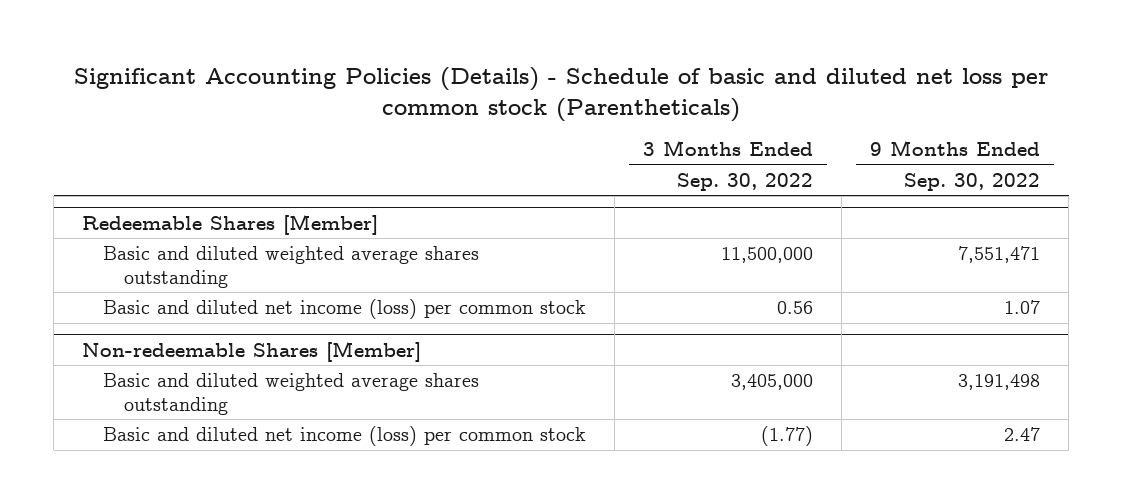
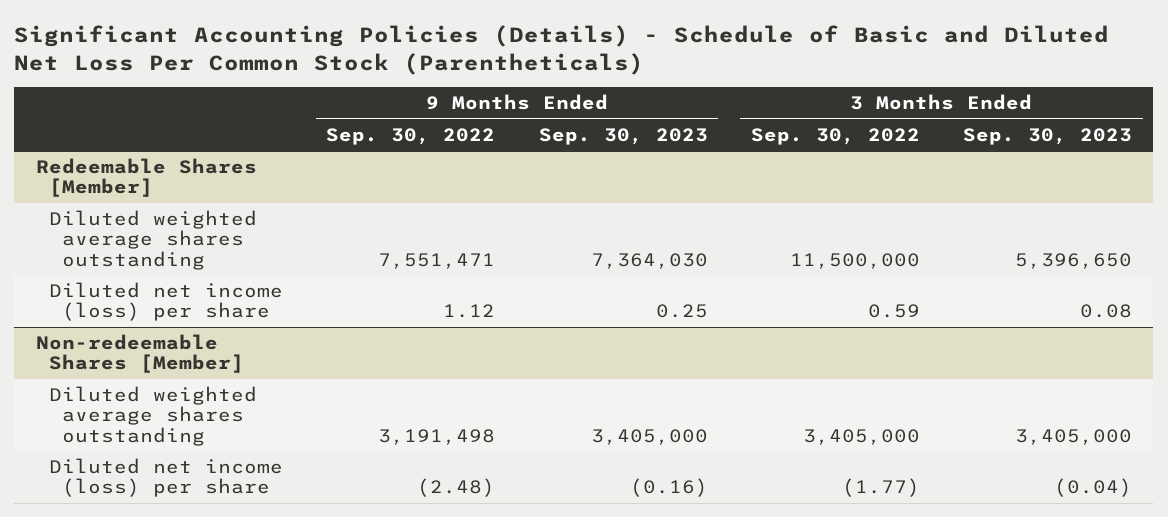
[74,67,1049,122] Significant Accounting Policies (Details) - Schedule of basic and diluted net loss per common stock (Parentheticals) -> [14,25,1110,75] Significant Accounting Policies (Details) - Schedule of Basic and Diluted Net Loss Per Common Stock (Parentheticals)
none -> [538,127,708,145] Sep. 30, 2023
none -> [962,127,1132,145] Sep. 30, 2023
[103,246,480,288] Basic and diluted weighted average shares outstanding -> [49,209,258,270] Diluted weighted average shares outstanding
[103,299,587,320] Basic and diluted net income (loss) per common stock -> [49,281,284,322] Diluted net income (loss) per share
[777,301,814,315] 0.56 -> [867,304,920,319] 0.59
[1004,300,1041,315] 1.07 -> [443,304,496,319] 1.12
[103,373,480,415] Basic and diluted weighted average shares outstanding -> [49,385,258,446] Diluted weighted average shares outstanding
[103,426,587,447] Basic and diluted net income (loss) per common stock -> [49,457,284,498] Diluted net income (loss) per share
[1004,427,1041,442] 2.47 -> [417,478,496,498] (2.48)

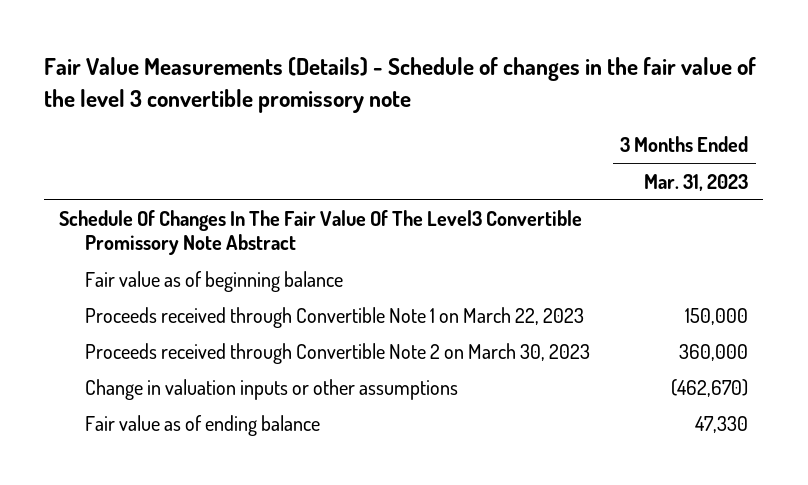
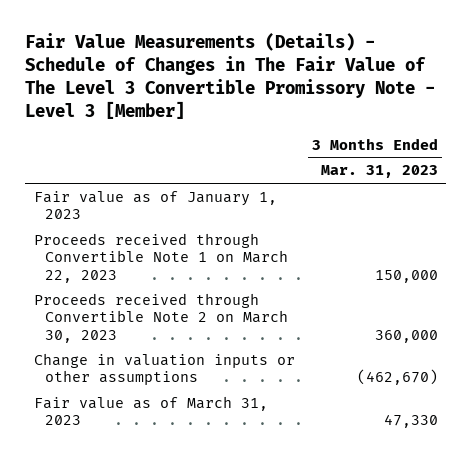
[44,57,757,113] Fair Value Measurements (Details) - Schedule of changes in the fair value of the level 3 convertible promissory note -> [25,33,436,119] Fair Value Measurements (Details) - Schedule of Changes in The Fair Value of The Level 3 Convertible Promissory Note - Level 3 [Member]
[59,209,583,256] Schedule Of Changes In The Fair Value Of The Level3 Convertible Promissory Note Abstract -> none
[85,270,344,292] Fair value as of beginning balance -> [33,191,277,220] Fair value as of January 1, 2023
[85,414,321,436] Fair value as of ending balance -> [33,396,268,426] Fair value as of March 31, 2023

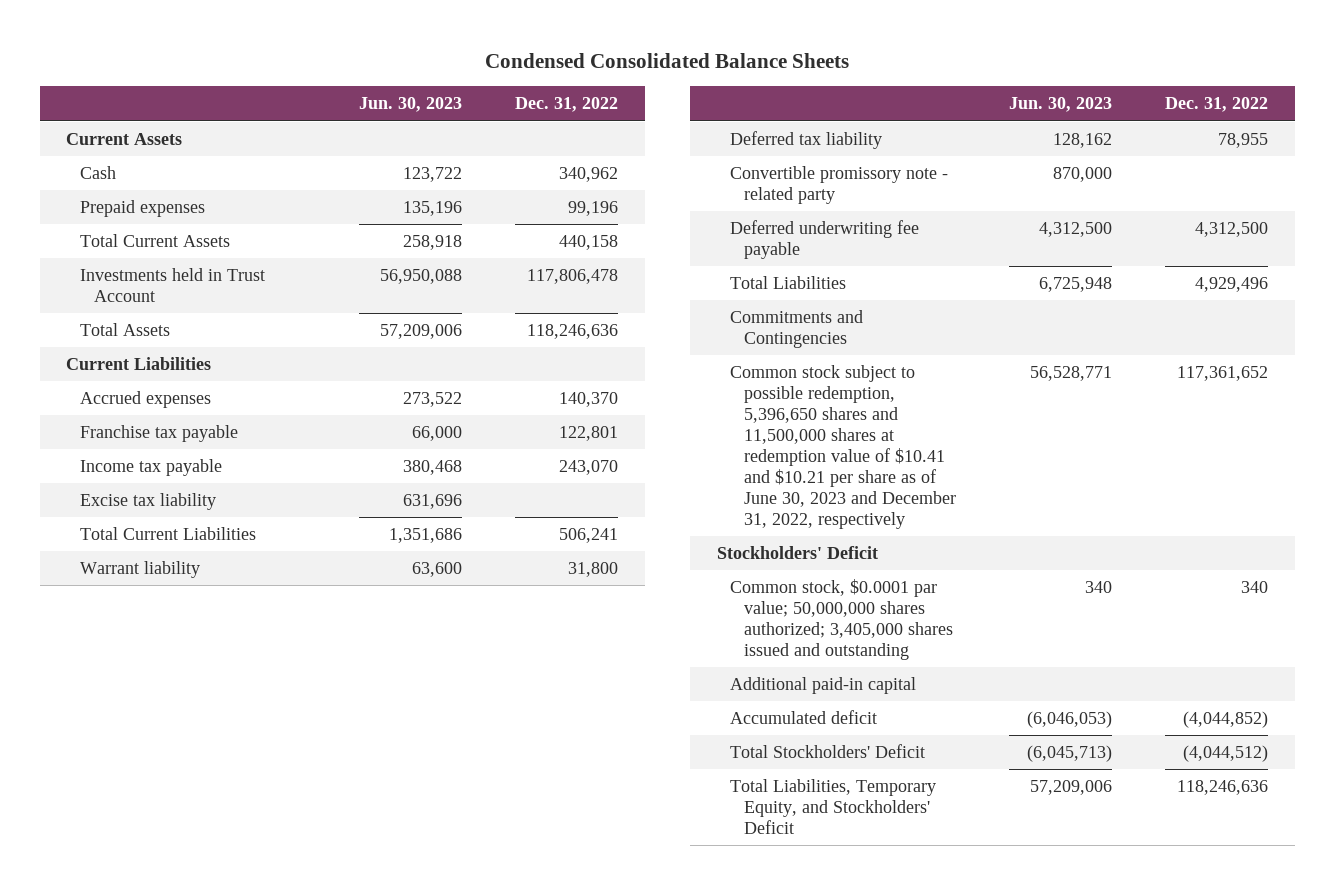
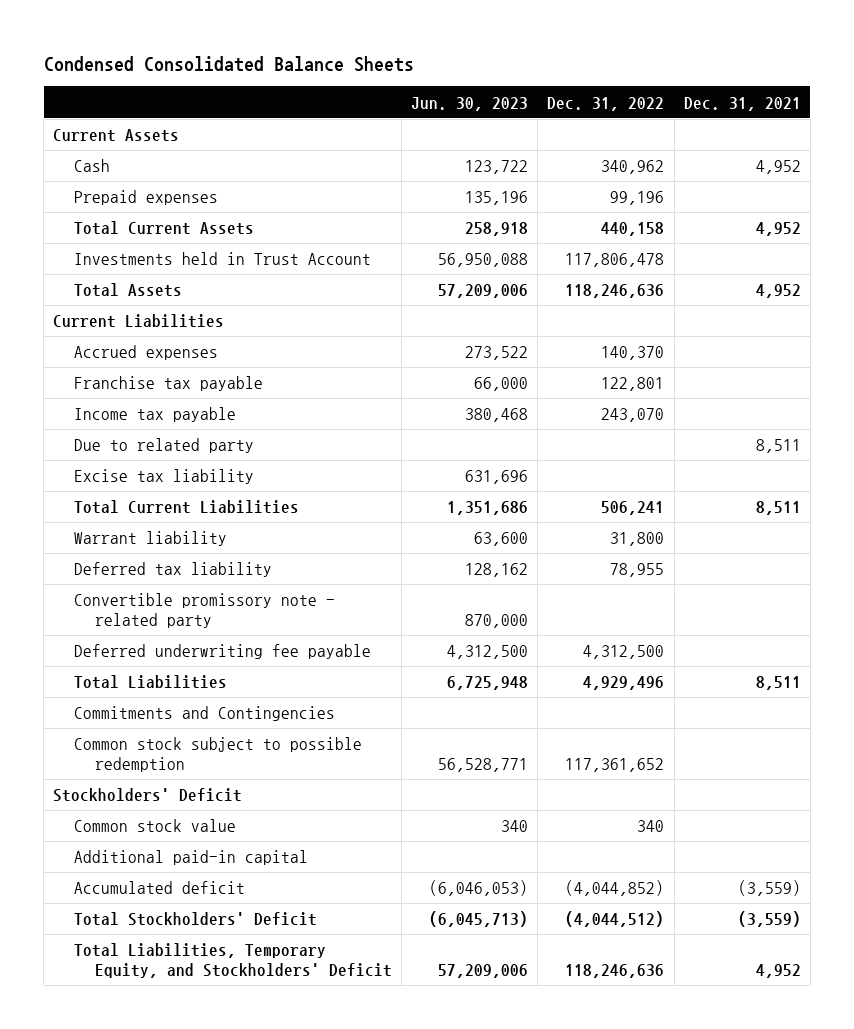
none -> [683,96,801,111] Dec. 31, 2021
none -> [74,438,255,454] Due to related party
[730,365,956,529] Common stock subject to possible redemption, 5,396,650 shares and 11,500,000 shares at redemption value of $10.41 and $10.21 per share as of June 30, 2023 and December 31, 2022, respectively -> [74,737,363,773] Common stock subject to possible redemption
[730,579,953,660] Common stock, $0.0001 par value; 50,000,000 shares authorized; 3,405,000 shares issued and outstanding -> [74,819,237,833] Common stock value

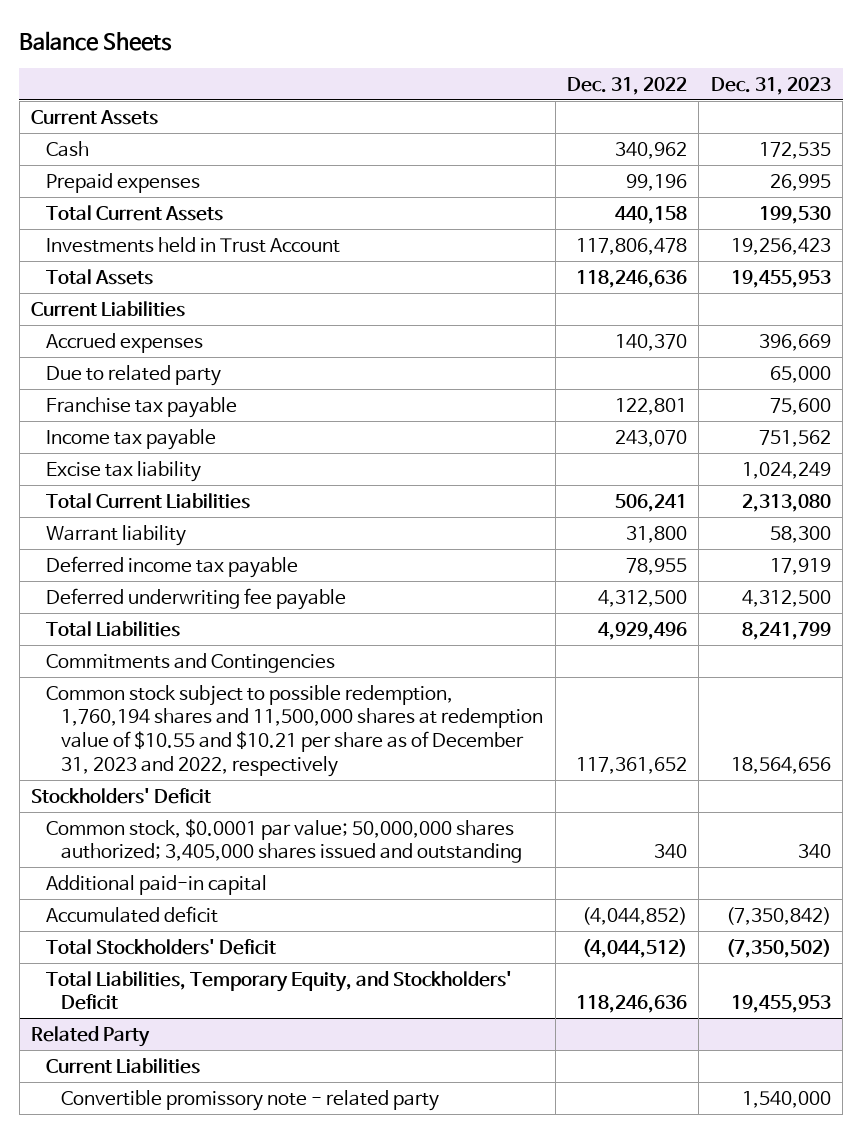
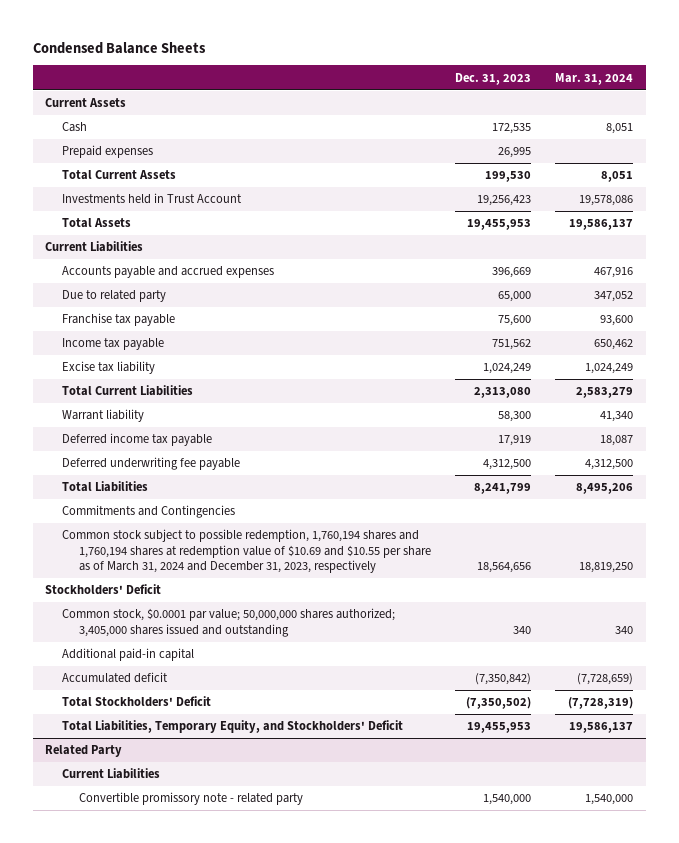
[19,30,173,51] Balance Sheets -> [33,41,207,54] Condensed Balance Sheets
[566,76,687,95] Dec. 31, 2022 -> none
none -> [555,72,634,85] Mar. 31, 2024
[46,332,204,353] Accrued expenses -> [62,266,275,279] Accounts payable and accrued expenses
[46,684,544,777] Common stock subject to possible redemption, 1,760,194 shares and 11,500,000 shares at redemption value of $10.55 and $10.21 per share as of December 31, 2023 and 2022, respectively -> [62,529,431,573] Common stock subject to possible redemption, 1,760,194 shares and 1,760,194 shares at redemption value of $10.69 and $10.55 per share as of March 31, 2024 and December 31, 2023, respectively

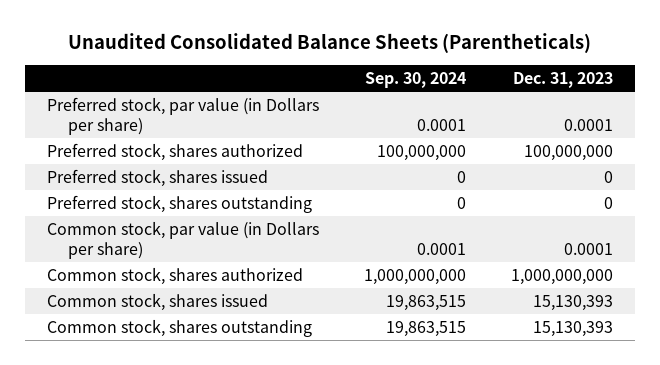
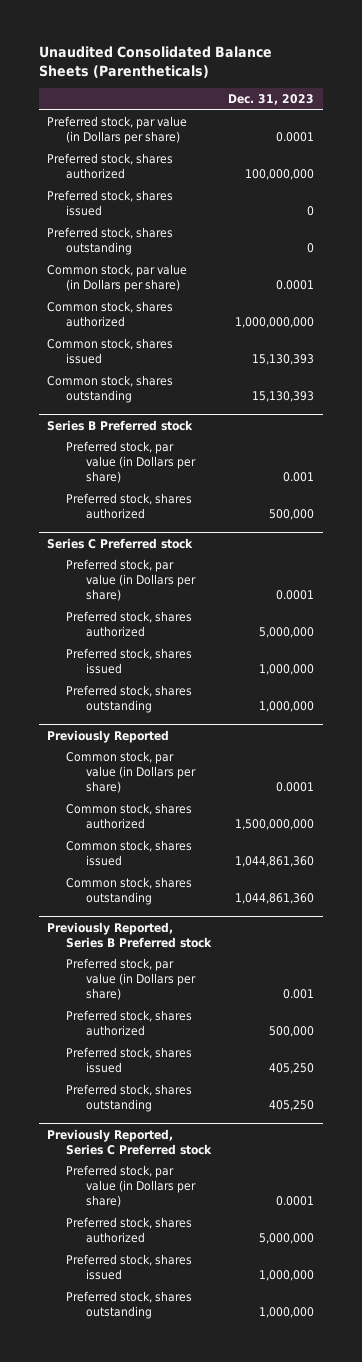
[364,72,466,89] Sep. 30, 2024 -> none
none -> [47,419,194,431] Series B Preferred stock
none -> [66,441,196,484] Preferred stock, par value (in Dollars per share)
none -> [66,493,193,520] Preferred stock, shares authorized
none -> [47,537,194,549] Series C Preferred stock
none -> [66,559,196,602] Preferred stock, par value (in Dollars per share)
none -> [66,611,193,638] Preferred stock, shares authorized
none -> [66,648,193,675] Preferred stock, shares issued
none -> [66,685,193,714] Preferred stock, shares outstanding
none -> [47,729,170,743] Previously Reported
none -> [66,751,196,794] Common stock, par value (in Dollars per share)
none -> [66,803,193,830] Common stock, shares authorized
none -> [66,840,193,867] Common stock, shares issued
none -> [66,877,193,906] Common stock, shares outstanding
none -> [47,921,213,948] Previously Reported, Series B Preferred stock
none -> [66,958,196,1001] Preferred stock, par value (in Dollars per share)
none -> [66,1010,193,1037] Preferred stock, shares authorized
none -> [66,1047,193,1074] Preferred stock, shares issued
none -> [66,1084,193,1113] Preferred stock, shares outstanding
none -> [47,1128,213,1155] Previously Reported, Series C Preferred stock
none -> [66,1165,196,1208] Preferred stock, par value (in Dollars per share)
none -> [66,1217,193,1244] Preferred stock, shares authorized
none -> [66,1254,193,1281] Preferred stock, shares issued
none -> [66,1291,193,1320] Preferred stock, shares outstanding

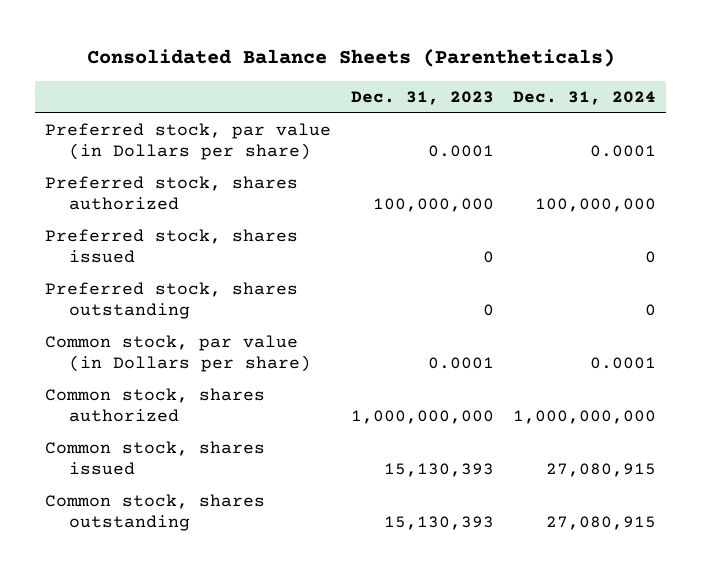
[38,46,272,79] Unaudited Consolidated Balance Sheets (Parentheticals) -> [86,49,615,68] Consolidated Balance Sheets (Parentheticals)
none -> [513,91,657,106] Dec. 31, 2024
[47,419,194,431] Series B Preferred stock -> none
[66,441,196,484] Preferred stock, par value (in Dollars per share) -> none
[66,493,193,520] Preferred stock, shares authorized -> none
[47,537,194,549] Series C Preferred stock -> none
[66,559,196,602] Preferred stock, par value (in Dollars per share) -> none
[66,611,193,638] Preferred stock, shares authorized -> none
[66,648,193,675] Preferred stock, shares issued -> none
[66,685,193,714] Preferred stock, shares outstanding -> none
[47,729,170,743] Previously Reported -> none
[66,751,196,794] Common stock, par value (in Dollars per share) -> none
[66,803,193,830] Common stock, shares authorized -> none
[66,840,193,867] Common stock, shares issued -> none
[66,877,193,906] Common stock, shares outstanding -> none
[47,921,213,948] Previously Reported, Series B Preferred stock -> none
[66,958,196,1001] Preferred stock, par value (in Dollars per share) -> none
[66,1010,193,1037] Preferred stock, shares authorized -> none
[66,1047,193,1074] Preferred stock, shares issued -> none
[66,1084,193,1113] Preferred stock, shares outstanding -> none
[47,1128,213,1155] Previously Reported, Series C Preferred stock -> none
[66,1165,196,1208] Preferred stock, par value (in Dollars per share) -> none
[66,1217,193,1244] Preferred stock, shares authorized -> none
[66,1254,193,1281] Preferred stock, shares issued -> none
[66,1291,193,1320] Preferred stock, shares outstanding -> none

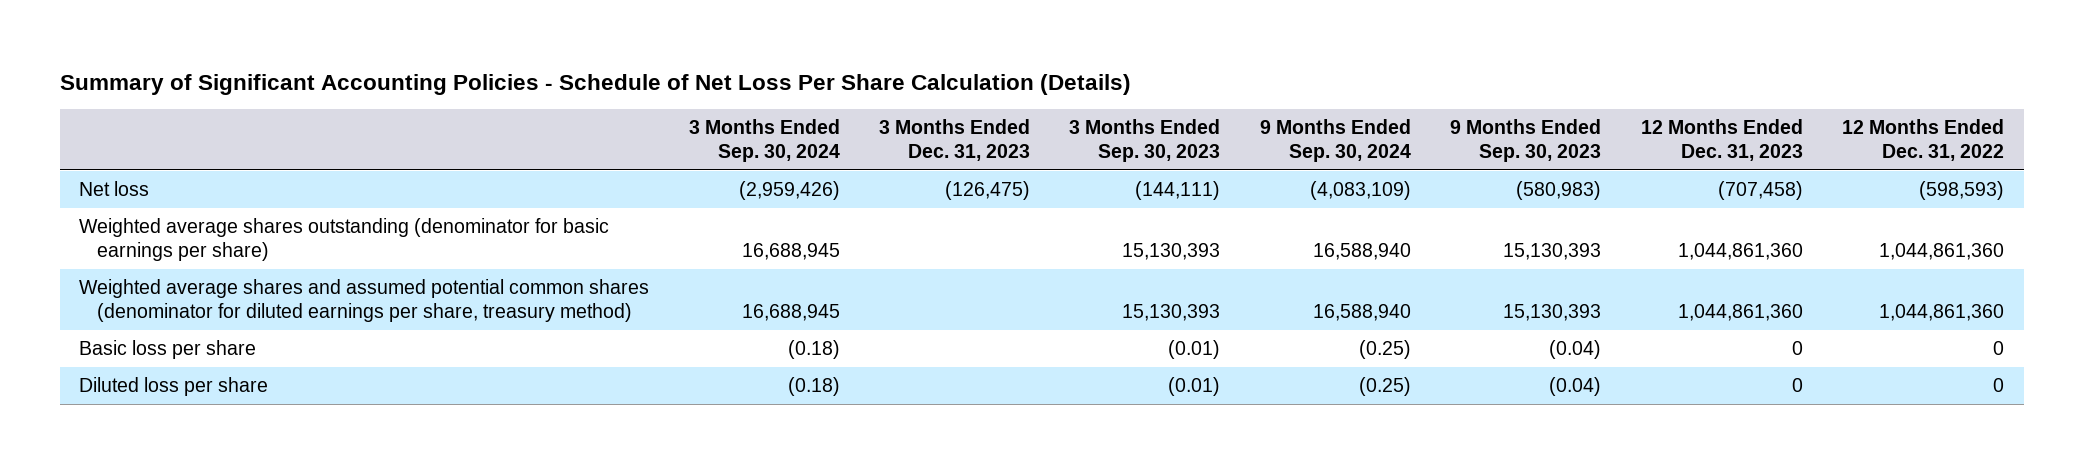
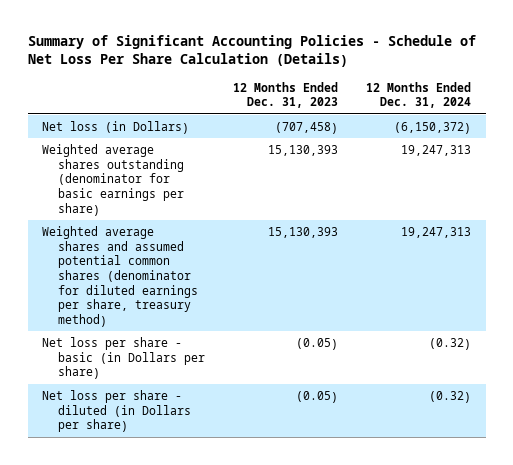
[688,119,840,162] 3 Months Ended Sep. 30, 2024 -> none
[879,119,1031,161] 3 Months Ended Dec. 31, 2023 -> none
[1069,119,1221,162] 3 Months Ended Sep. 30, 2023 -> none
[1259,119,1411,162] 9 Months Ended Sep. 30, 2024 -> none
[1450,119,1602,162] 9 Months Ended Sep. 30, 2023 -> none
[1842,119,2005,161] 12 Months Ended Dec. 31, 2022 -> none
none -> [366,81,472,109] 12 Months Ended Dec. 31, 2024
[79,181,150,197] Net loss -> [41,120,189,134] Net loss (in Dollars)
[1677,242,1803,260] 1,044,861,360 -> [268,144,339,156] 15,130,393
[1677,303,1803,321] 1,044,861,360 -> [268,226,339,238] 15,130,393
[79,340,257,360] Basic loss per share -> [41,336,205,380] Net loss per share - basic (in Dollars per share)
[1791,341,1803,356] 0 -> [296,337,339,350] (0.05)
[79,377,269,397] Diluted loss per share -> [41,389,191,433] Net loss per share - diluted (in Dollars per share)
[1791,378,1803,393] 0 -> [296,390,339,403] (0.05)

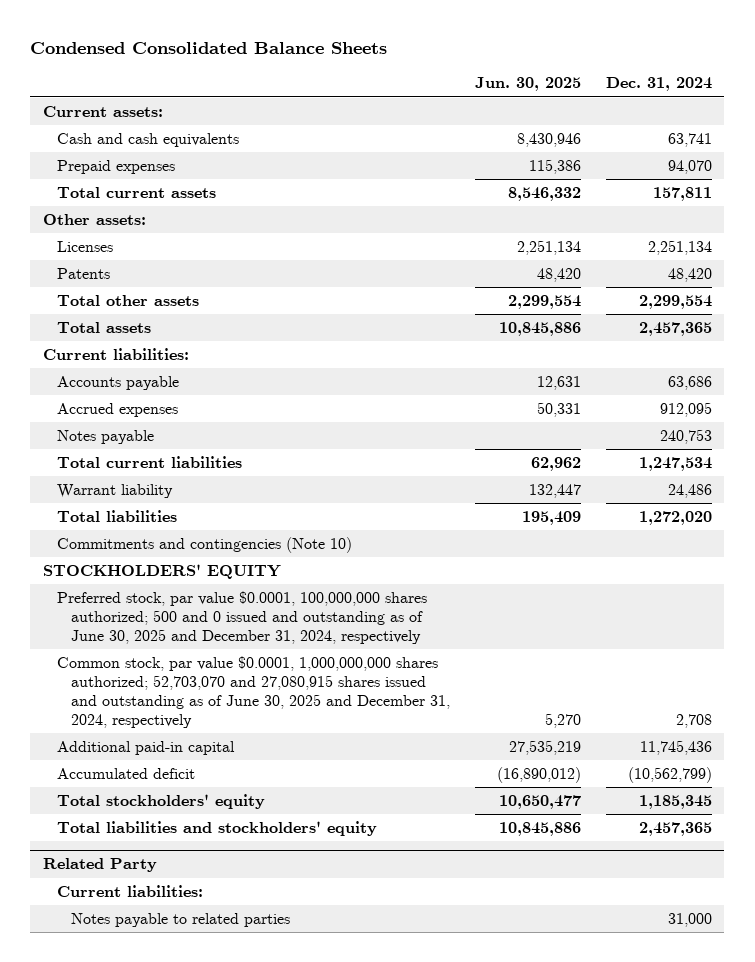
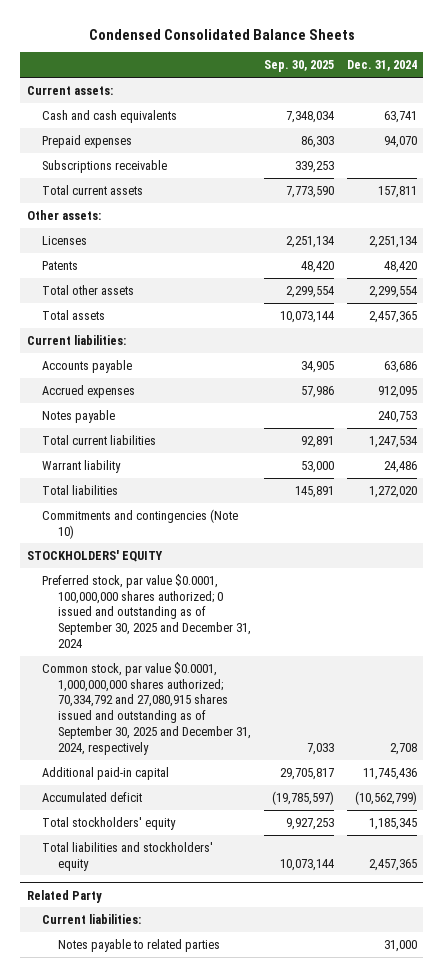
[475,77,582,92] Jun. 30, 2025 -> none
none -> [264,60,335,73] Sep. 30, 2025
none -> [42,159,168,173] Subscriptions receivable
[57,590,428,645] Preferred stock, par value $0.0001, 100,000,000 shares authorized; 500 and 0 issued and outstanding as of June 30, 2025 and December 31, 2024, respectively -> [42,573,252,649] Preferred stock, par value $0.0001, 100,000,000 shares authorized; 0 issued and outstanding as of September 30, 2025 and December 31, 2024
[57,655,451,729] Common stock, par value $0.0001, 1,000,000,000 shares authorized; 52,703,070 and 27,080,915 shares issued and outstanding as of June 30, 2025 and December 31, 2024, respectively -> [42,661,252,755] Common stock, par value $0.0001, 1,000,000,000 shares authorized; 70,334,792 and 27,080,915 shares issued and outstanding as of September 30, 2025 and December 31, 2024, respectively

